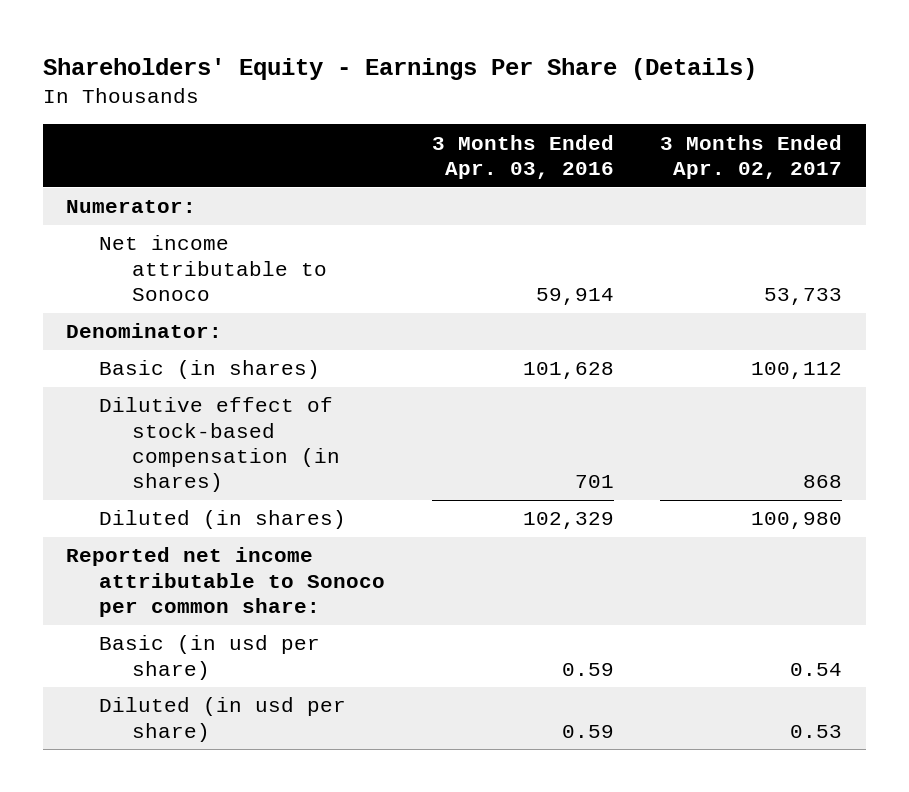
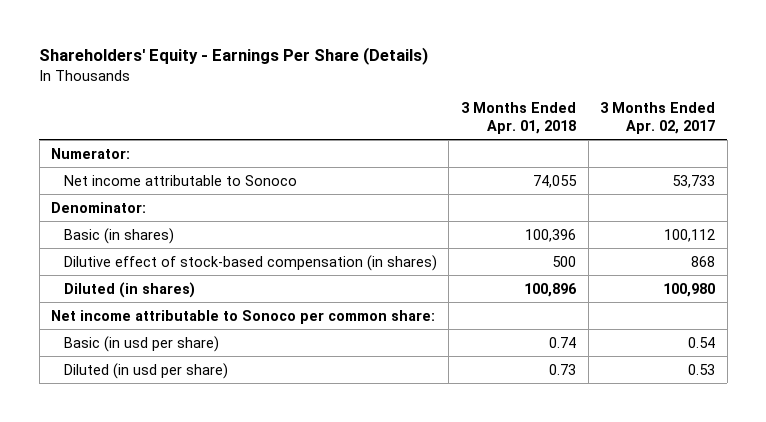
[431,134,614,180] 3 Months Ended Apr. 03, 2016 -> none
none -> [461,102,577,135] 3 Months Ended Apr. 01, 2018
[66,547,386,618] Reported net income attributable to Sonoco per common share: -> [51,309,436,324] Net income attributable to Sonoco per common share:

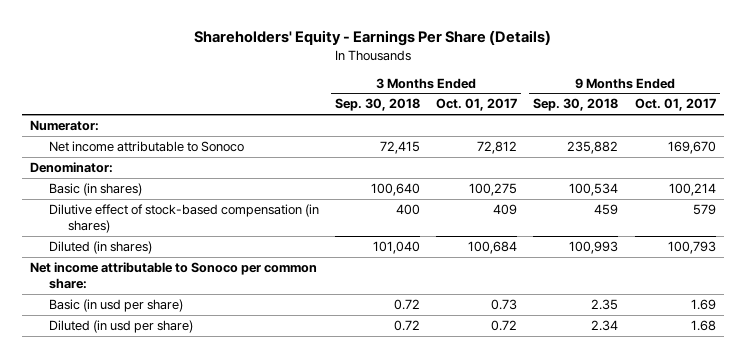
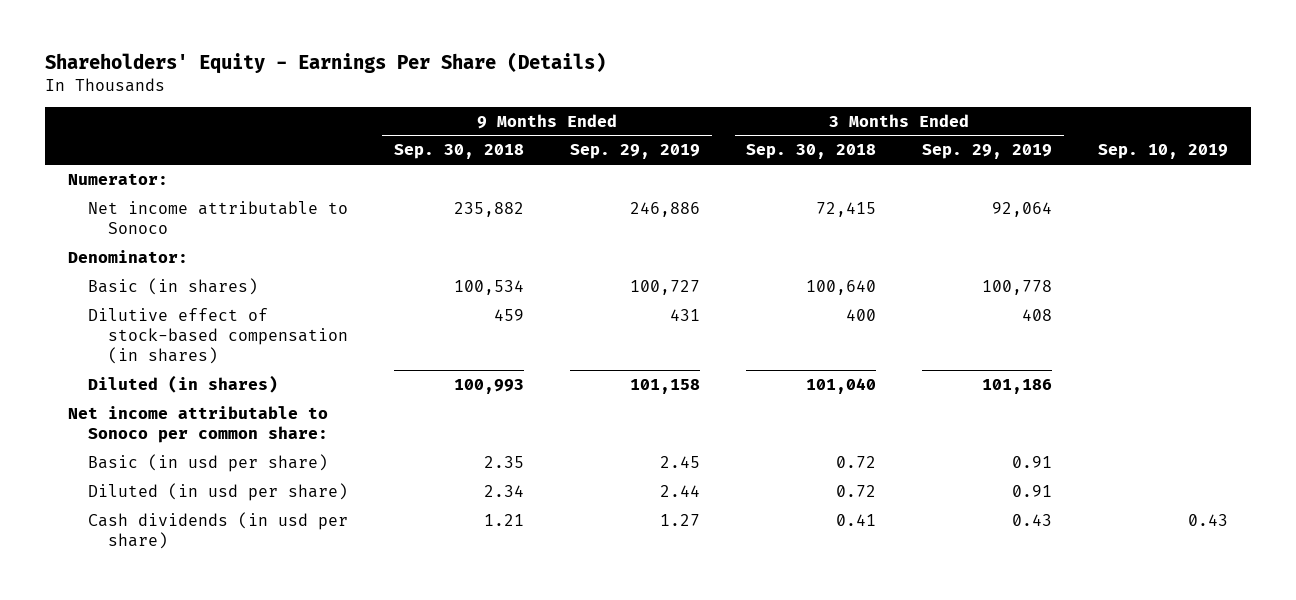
[436,98,518,112] Oct. 01, 2017 -> none
[634,98,716,112] Oct. 01, 2017 -> none
none -> [569,144,700,160] Sep. 29, 2019
none -> [922,144,1053,160] Sep. 29, 2019
none -> [1098,144,1229,160] Sep. 10, 2019
none -> [87,511,348,550] Cash dividends (in usd per share)

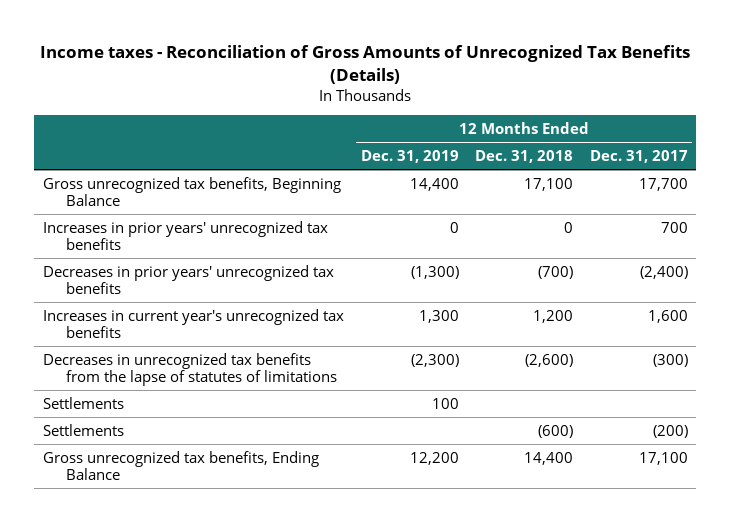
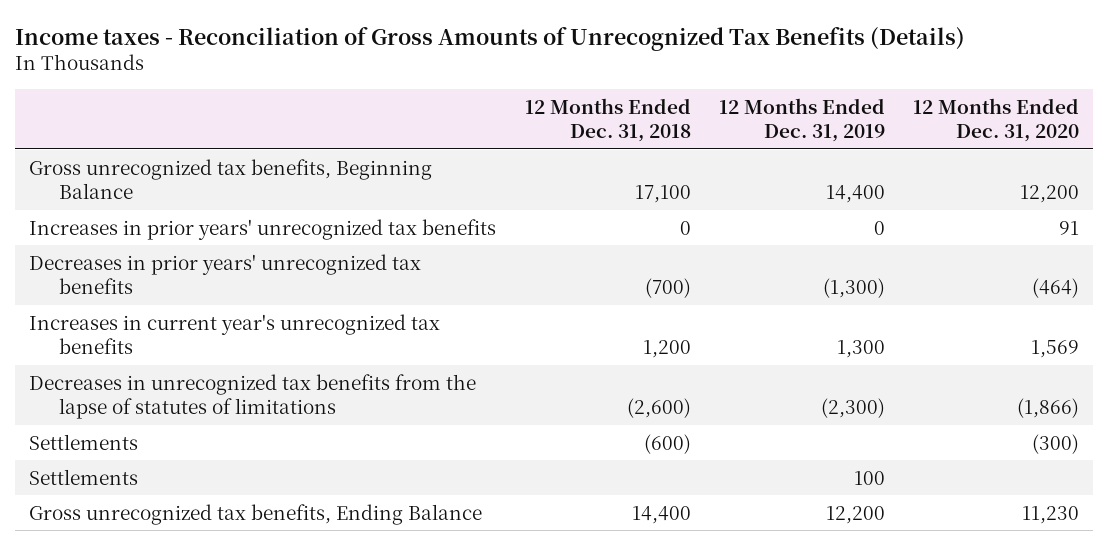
[589,150,688,164] Dec. 31, 2017 -> none
none -> [913,97,1080,142] 12 Months Ended Dec. 31, 2020
[42,396,124,409] Settlements -> [29,468,139,485] Settlements

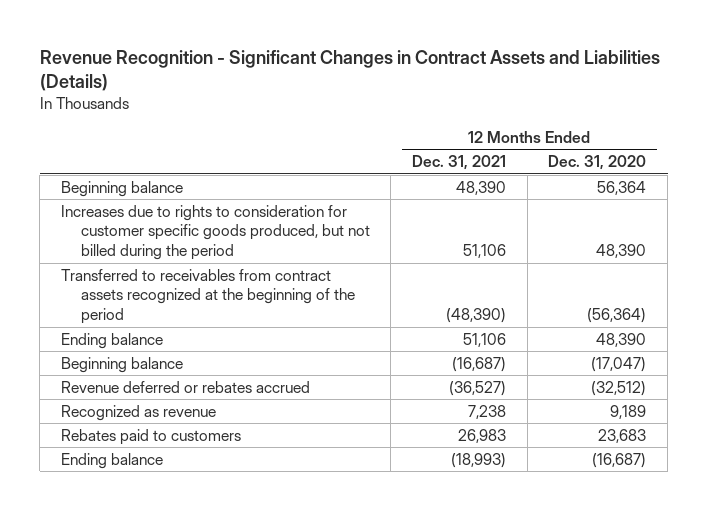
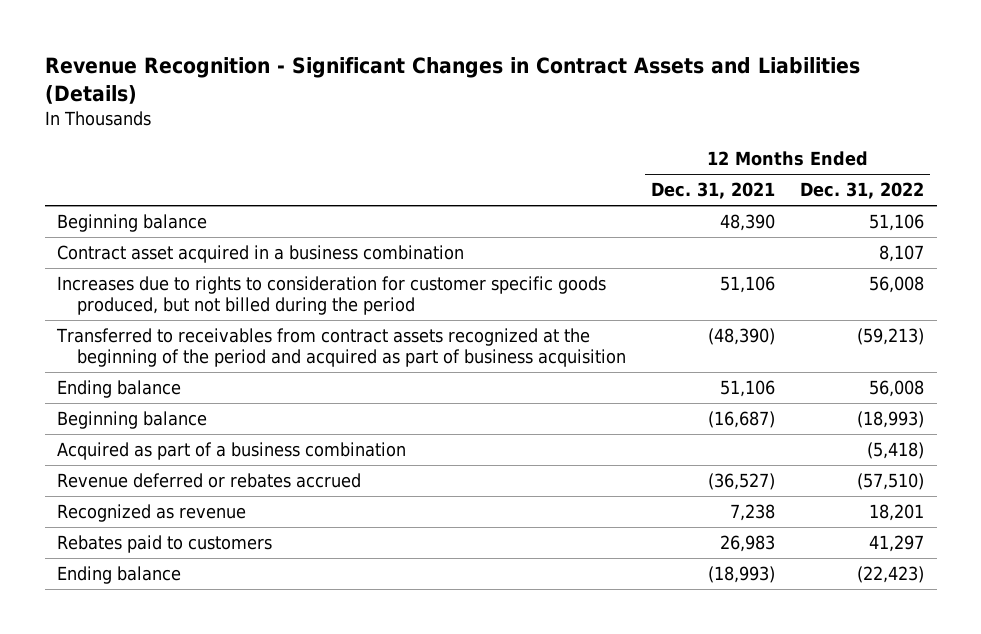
[548,155,647,171] Dec. 31, 2020 -> none
none -> [800,182,925,200] Dec. 31, 2022
none -> [57,245,465,264] Contract asset acquired in a business combination
[60,268,355,325] Transferred to receivables from contract assets recognized at the beginning of the period -> [56,328,627,368] Transferred to receivables from contract assets recognized at the beginning of the period and acquired as part of business acquisition
none -> [57,442,407,461] Acquired as part of a business combination

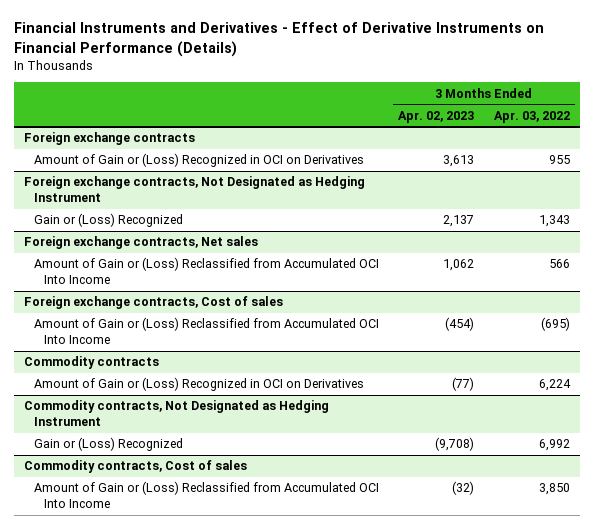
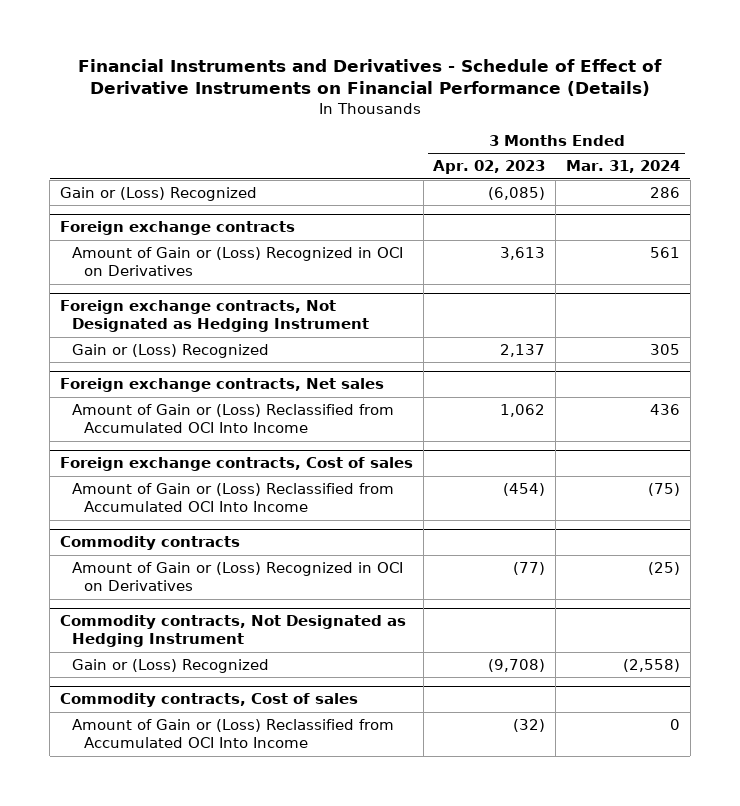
[13,22,544,57] Financial Instruments and Derivatives - Effect of Derivative Instruments on Financial Performance (Details) -> [77,58,662,97] Financial Instruments and Derivatives - Schedule of Effect of Derivative Instruments on Financial Performance (Details)
[494,110,571,123] Apr. 03, 2022 -> none
none -> [565,160,680,174] Mar. 31, 2024
none -> [59,186,257,201] Gain or (Loss) Recognized

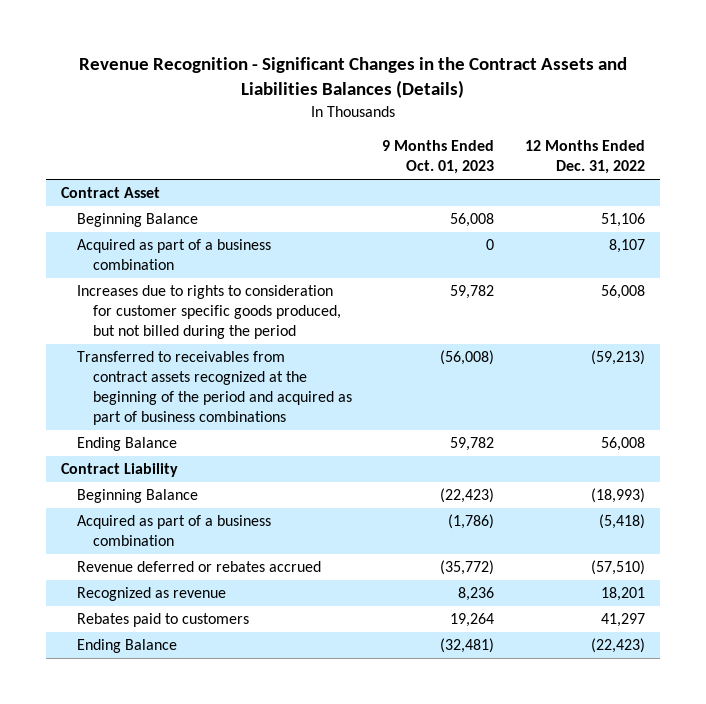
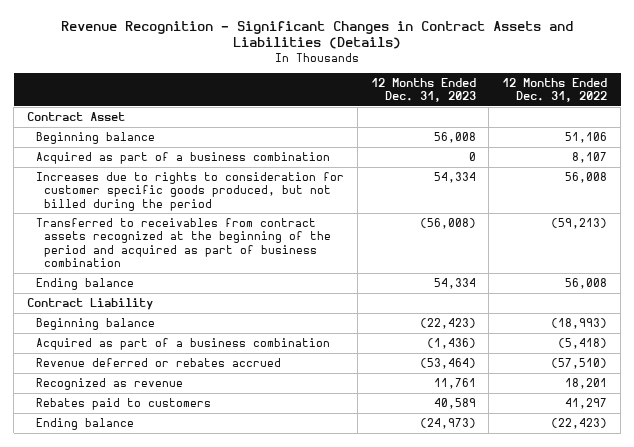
[79,57,628,99] Revenue Recognition - Significant Changes in the Contract Assets and Liabilities Balances (Details) -> [61,20,574,50] Revenue Recognition - Significant Changes in Contract Assets and Liabilities (Details)
[382,140,495,175] 9 Months Ended Oct. 01, 2023 -> none
none -> [370,77,476,102] 12 Months Ended Dec. 31, 2023
[76,213,198,228] Beginning Balance -> [35,131,155,144] Beginning balance
[76,351,352,426] Transferred to receivables from contract assets recognized at the beginning of the period and acquired as part of business combinations -> [35,217,332,267] Transferred to receivables from contract assets recognized at the beginning of the period and acquired as part of business combination
[76,437,177,452] Ending Balance -> [35,277,134,290] Ending balance
[76,489,198,504] Beginning Balance -> [35,317,155,330] Beginning balance
[76,639,177,654] Ending Balance -> [35,417,134,430] Ending balance

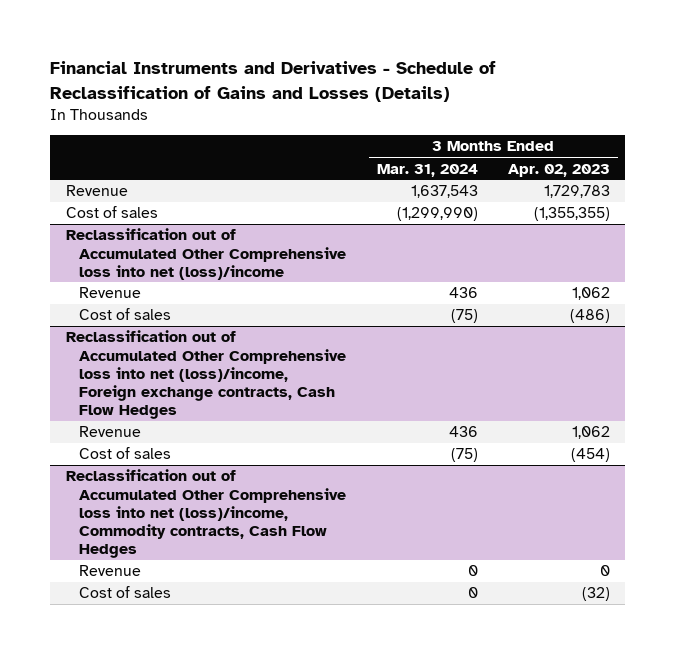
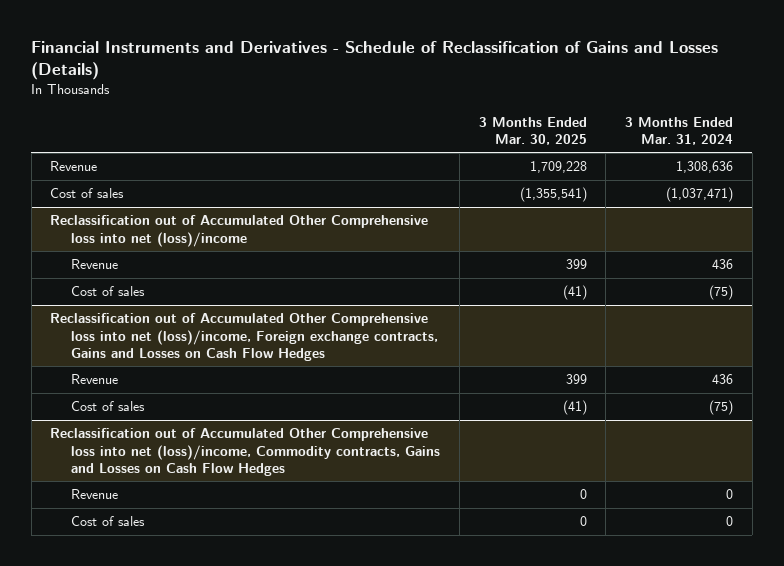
[508,163,611,177] Apr. 02, 2023 -> none
none -> [478,116,587,145] 3 Months Ended Mar. 30, 2025
[410,185,478,199] 1,637,543 -> [676,161,734,174] 1,308,636
[396,207,478,222] (1,299,990) -> [666,187,734,203] (1,037,471)
[65,330,347,419] Reclassification out of Accumulated Other Comprehensive loss into net (loss)/income, Foreign exchange contracts, Cash Flow Hedges -> [50,313,438,361] Reclassification out of Accumulated Other Comprehensive loss into net (loss)/income, Foreign exchange contracts, Gains and Losses on Cash Flow Hedges
[65,469,347,558] Reclassification out of Accumulated Other Comprehensive loss into net (loss)/income, Commodity contracts, Cash Flow Hedges -> [50,428,440,476] Reclassification out of Accumulated Other Comprehensive loss into net (loss)/income, Commodity contracts, Gains and Losses on Cash Flow Hedges

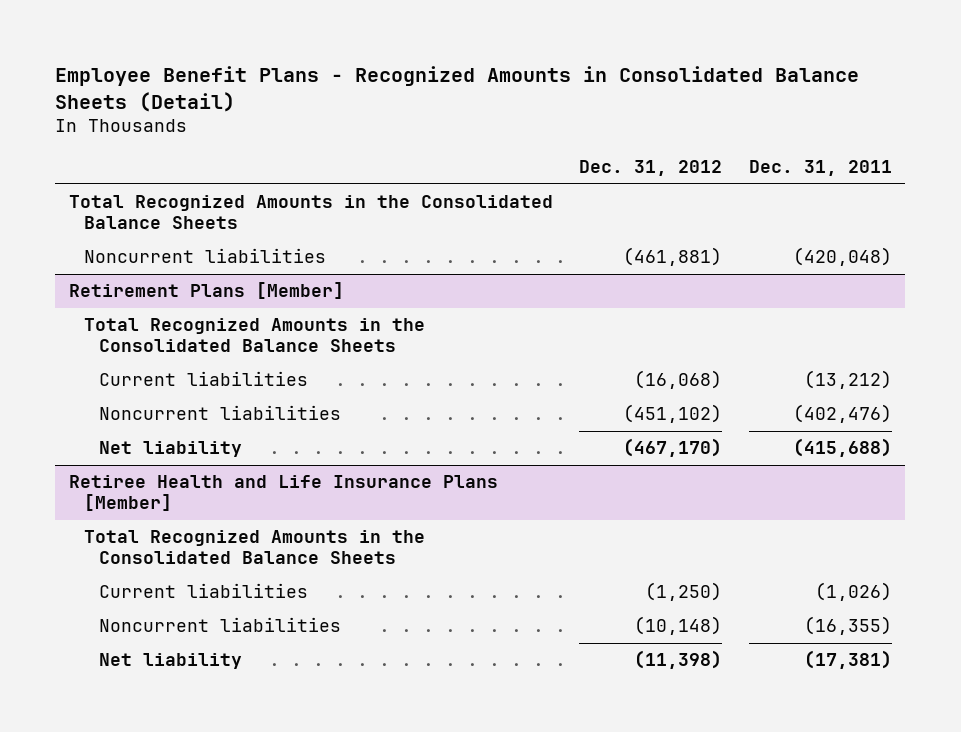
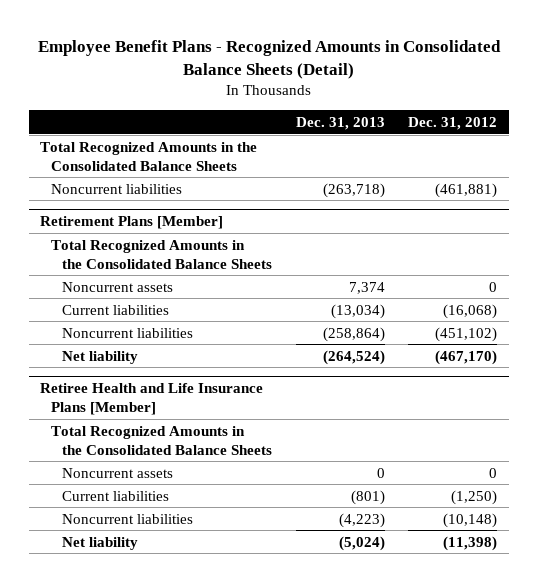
[748,160,892,177] Dec. 31, 2011 -> none
none -> [295,116,385,130] Dec. 31, 2013
none -> [62,281,174,292] Noncurrent assets
none -> [62,467,174,478] Noncurrent assets

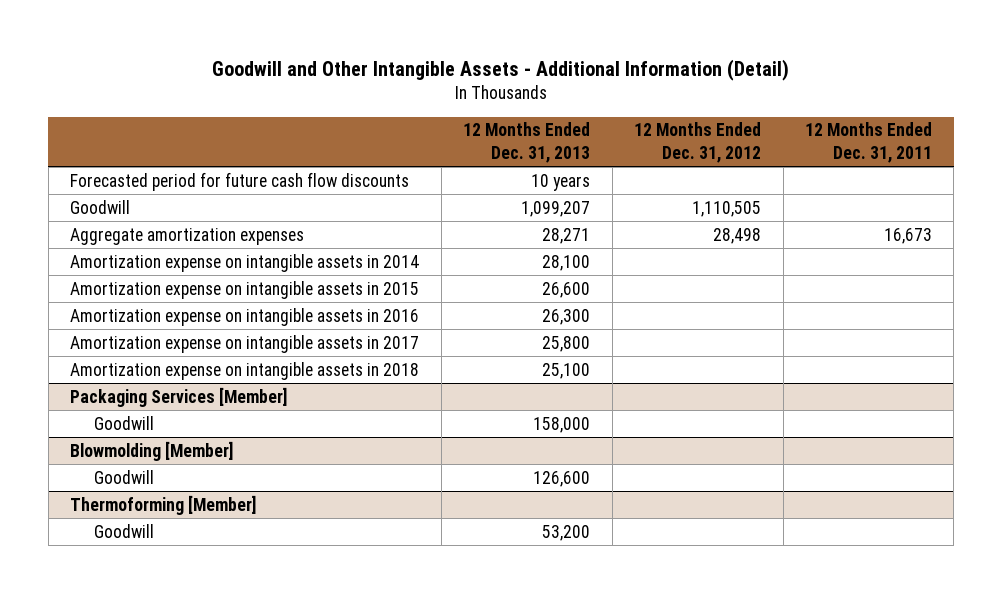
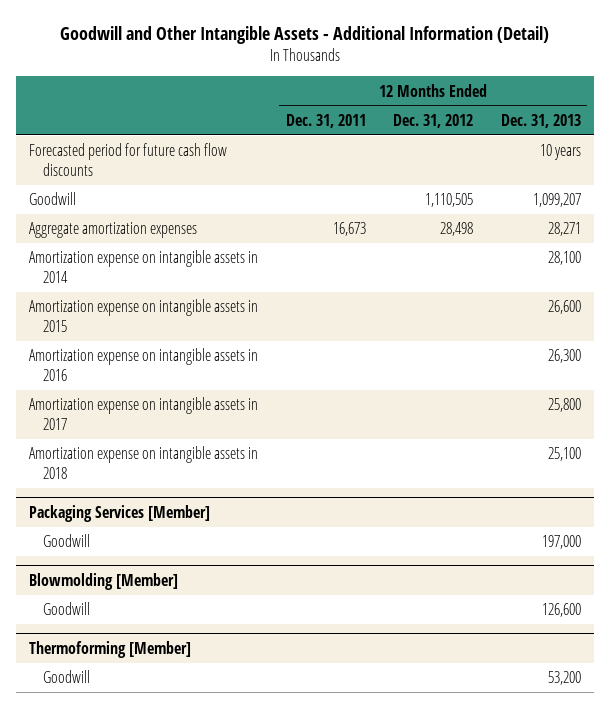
[533,416,591,433] 158,000 -> [541,535,581,550] 197,000

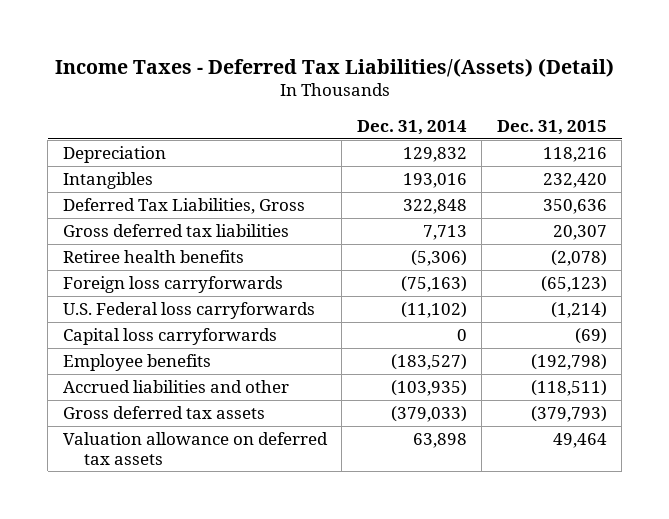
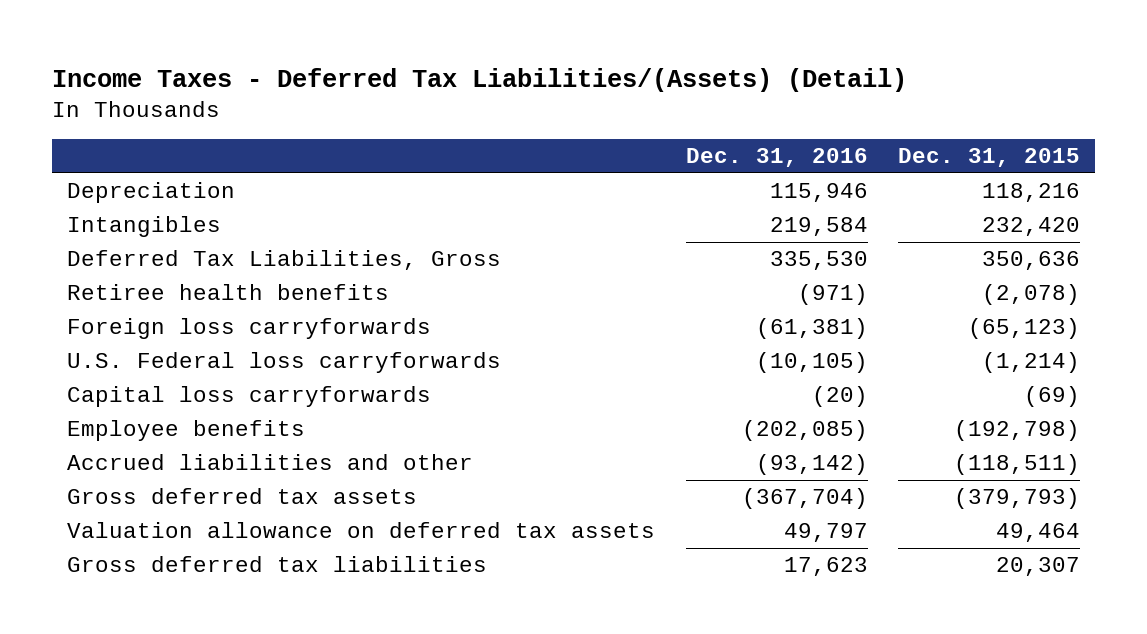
[356,120,467,136] Dec. 31, 2014 -> none
none -> [685,148,868,168] Dec. 31, 2016
[62,223,289,237] Gross deferred tax liabilities -> [67,556,488,573] Gross deferred tax liabilities

